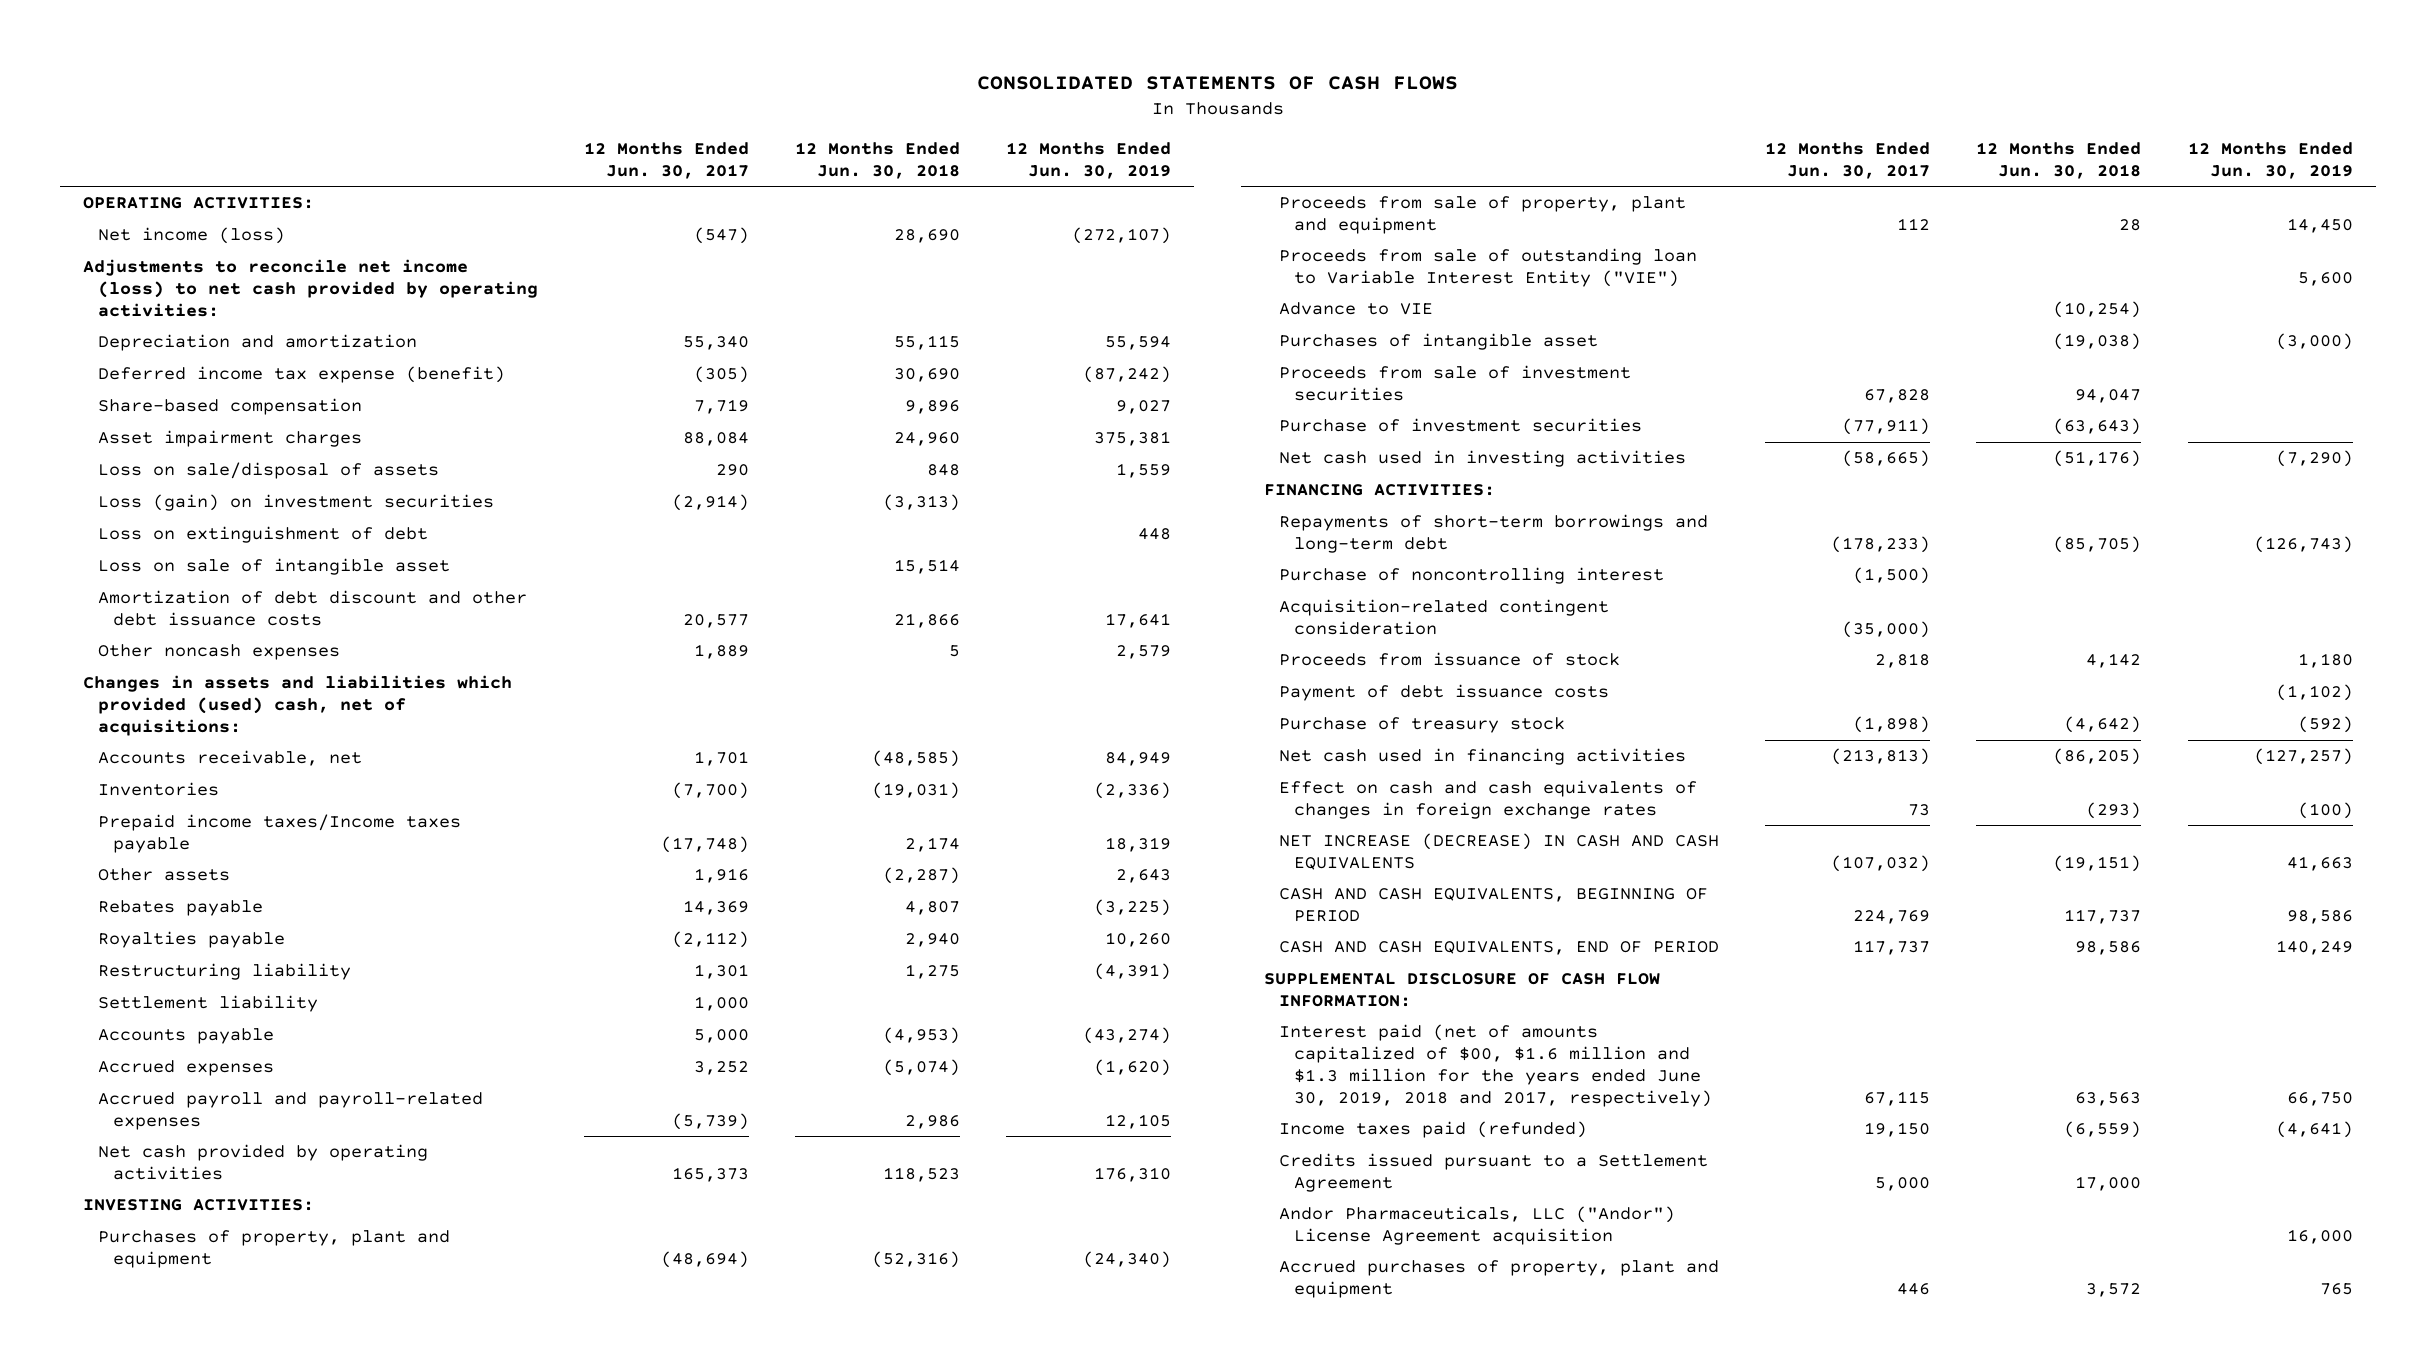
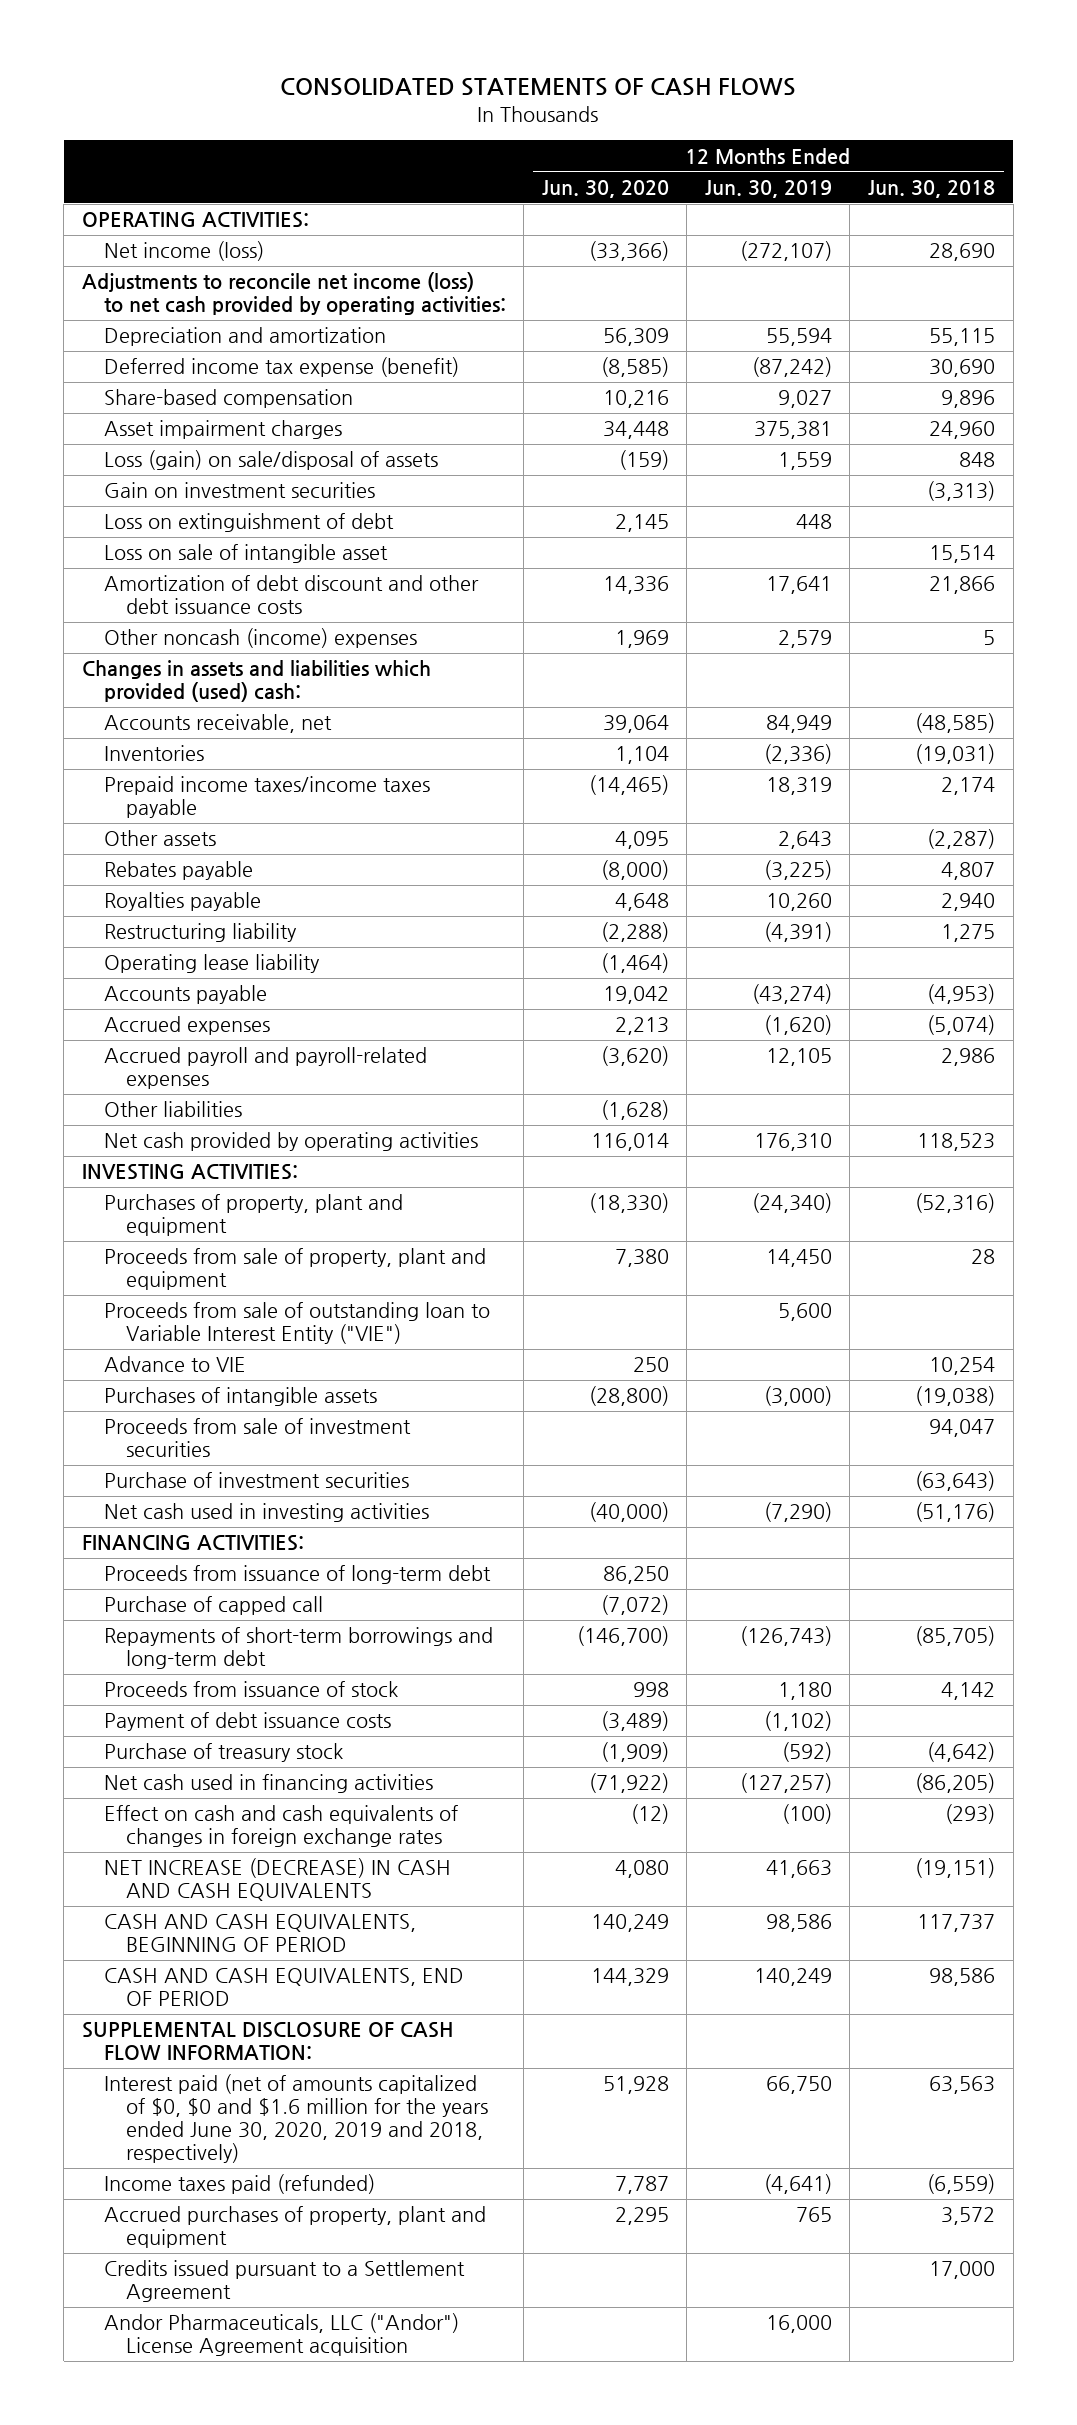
[583,142,749,179] 12 Months Ended Jun. 30, 2017 -> none
none -> [541,179,669,198] Jun. 30, 2020
[97,462,439,480] Loss on sale/disposal of assets -> [103,450,438,471] Loss (gain) on sale/disposal of assets
[97,494,494,512] Loss (gain) on investment securities -> [103,482,375,499] Gain on investment securities
[97,644,340,661] Other noncash expenses -> [103,628,417,649] Other noncash (income) expenses
[82,675,512,736] Changes in assets and liabilities which provided (used) cash, net of acquisitions: -> [81,660,431,703] Changes in assets and liabilities which provided (used) cash:
[97,814,461,854] Prepaid income taxes/Income taxes payable -> [103,776,430,819] Prepaid income taxes/income taxes payable
[97,995,318,1013] Settlement liability -> none
none -> [103,954,320,974] Operating lease liability
none -> [103,1101,242,1118] Other liabilities
[2053,301,2142,319] (10,254) -> [928,1357,995,1376] 10,254
[1279,333,1599,351] Purchases of intangible asset -> [103,1387,377,1407] Purchases of intangible assets
none -> [103,1565,491,1585] Proceeds from issuance of long-term debt
none -> [103,1596,323,1616] Purchase of capped call
[1279,567,1665,585] Purchase of noncontrolling interest -> none
[1279,599,1610,636] Acquisition-related contingent consideration -> none
[1279,1024,1712,1107] Interest paid (net of amounts capitalized of $00, $1.6 million and $1.3 million for the years ended June 30, 2019, 2018 and 2017, respectively) -> [103,2074,489,2164] Interest paid (net of amounts capitalized of $0, $0 and $1.6 million for the years ended June 30, 2020, 2019 and 2018, respectively)
[1279,1260,1720,1299] Accrued purchases of property, plant and equipment -> [103,2206,486,2249] Accrued purchases of property, plant and equipment

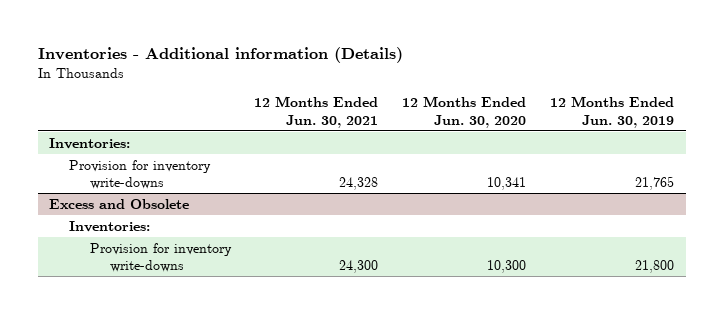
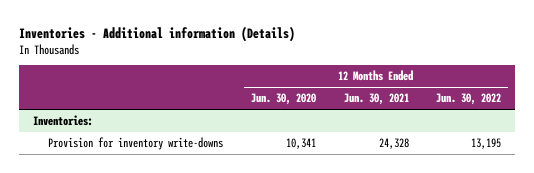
[549,96,674,128] 12 Months Ended Jun. 30, 2019 -> none
none -> [436,93,502,106] Jun. 30, 2022
[49,198,190,209] Excess and Obsolete -> none
[69,220,151,232] Inventories: -> none
[89,242,232,273] Provision for inventory write-downs -> none

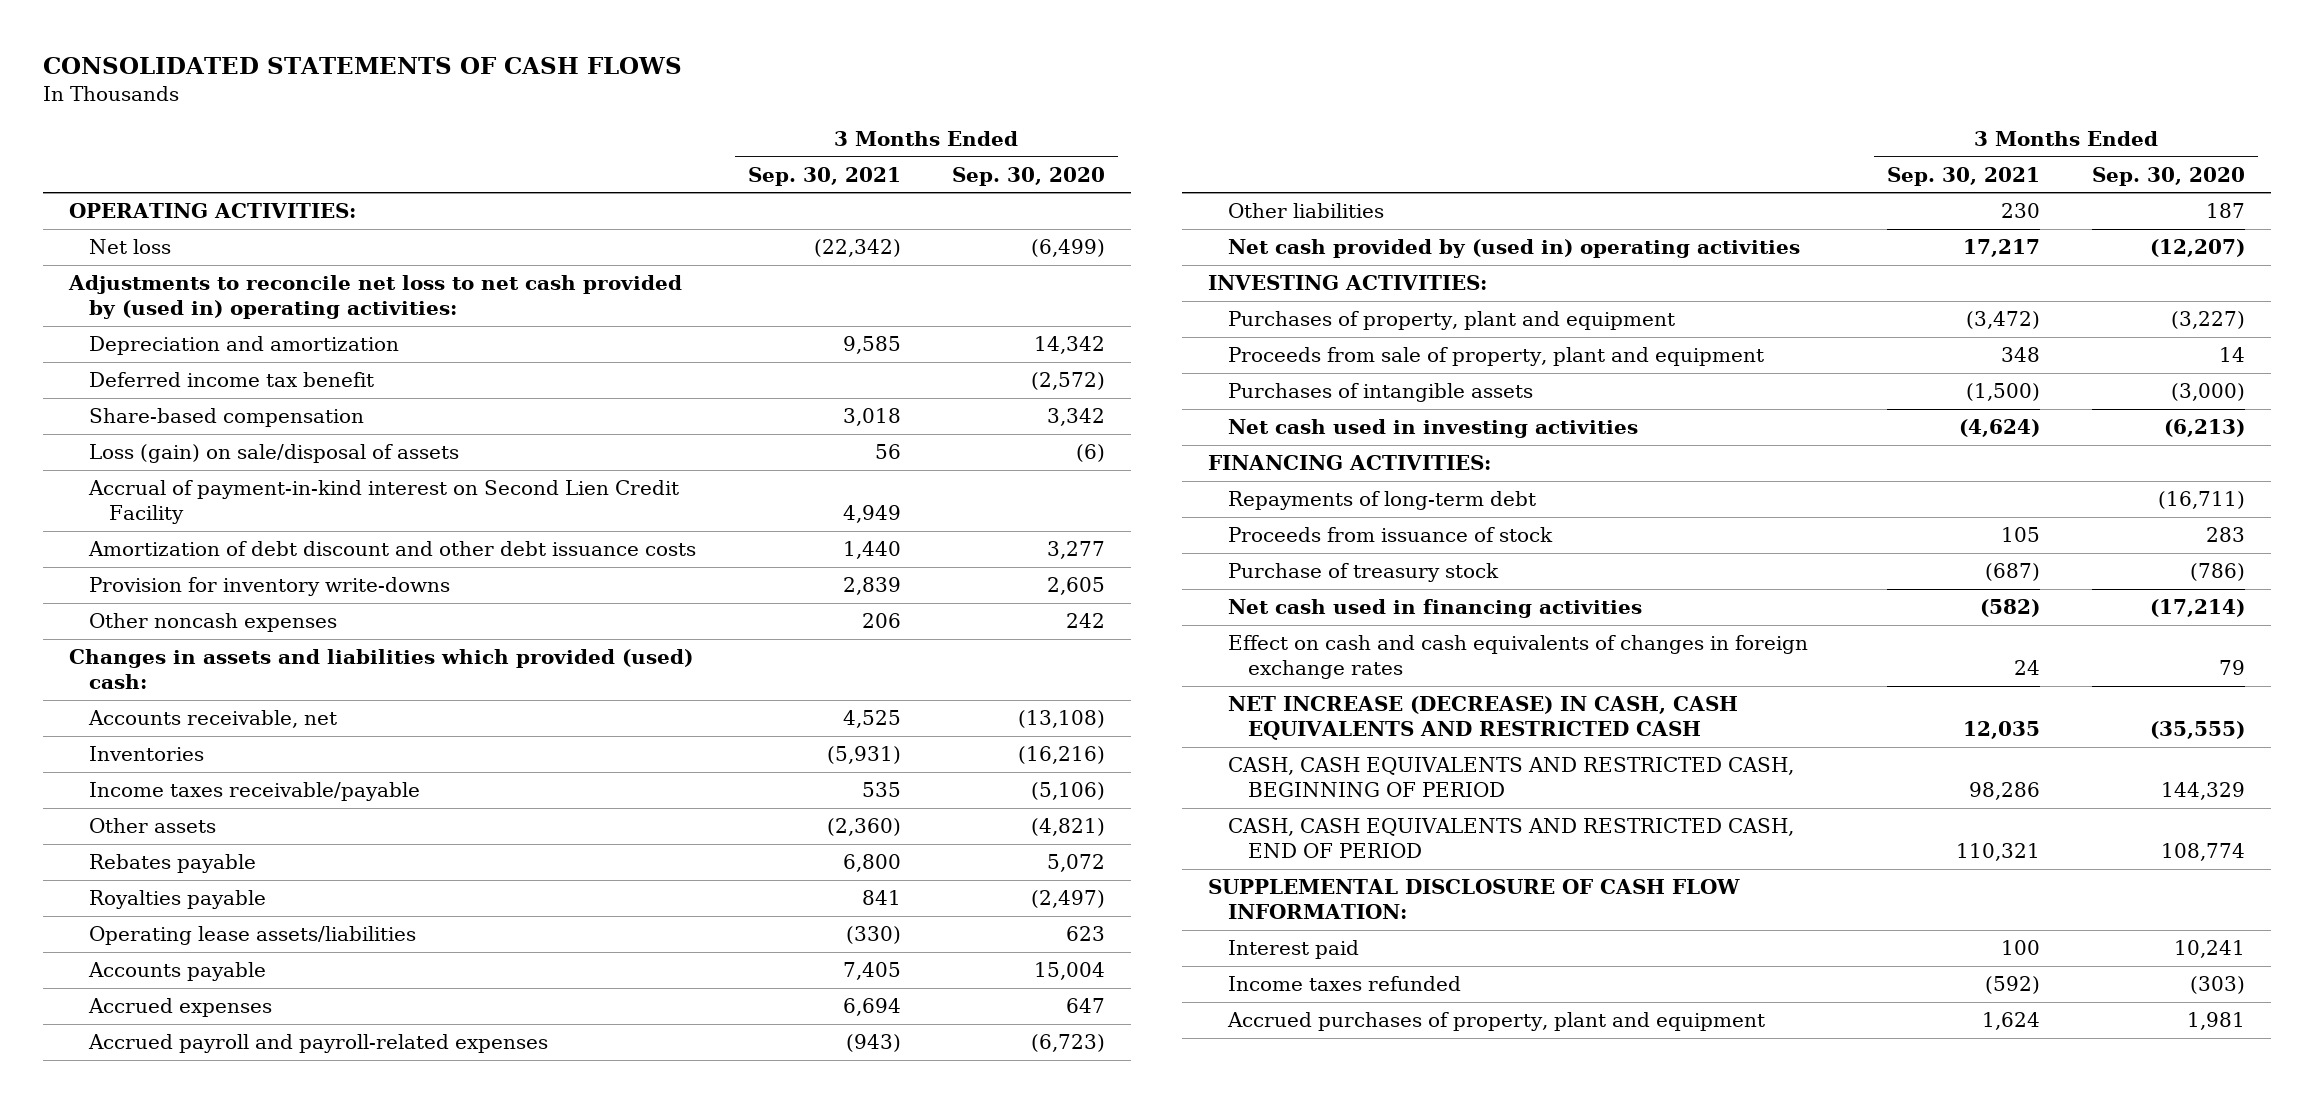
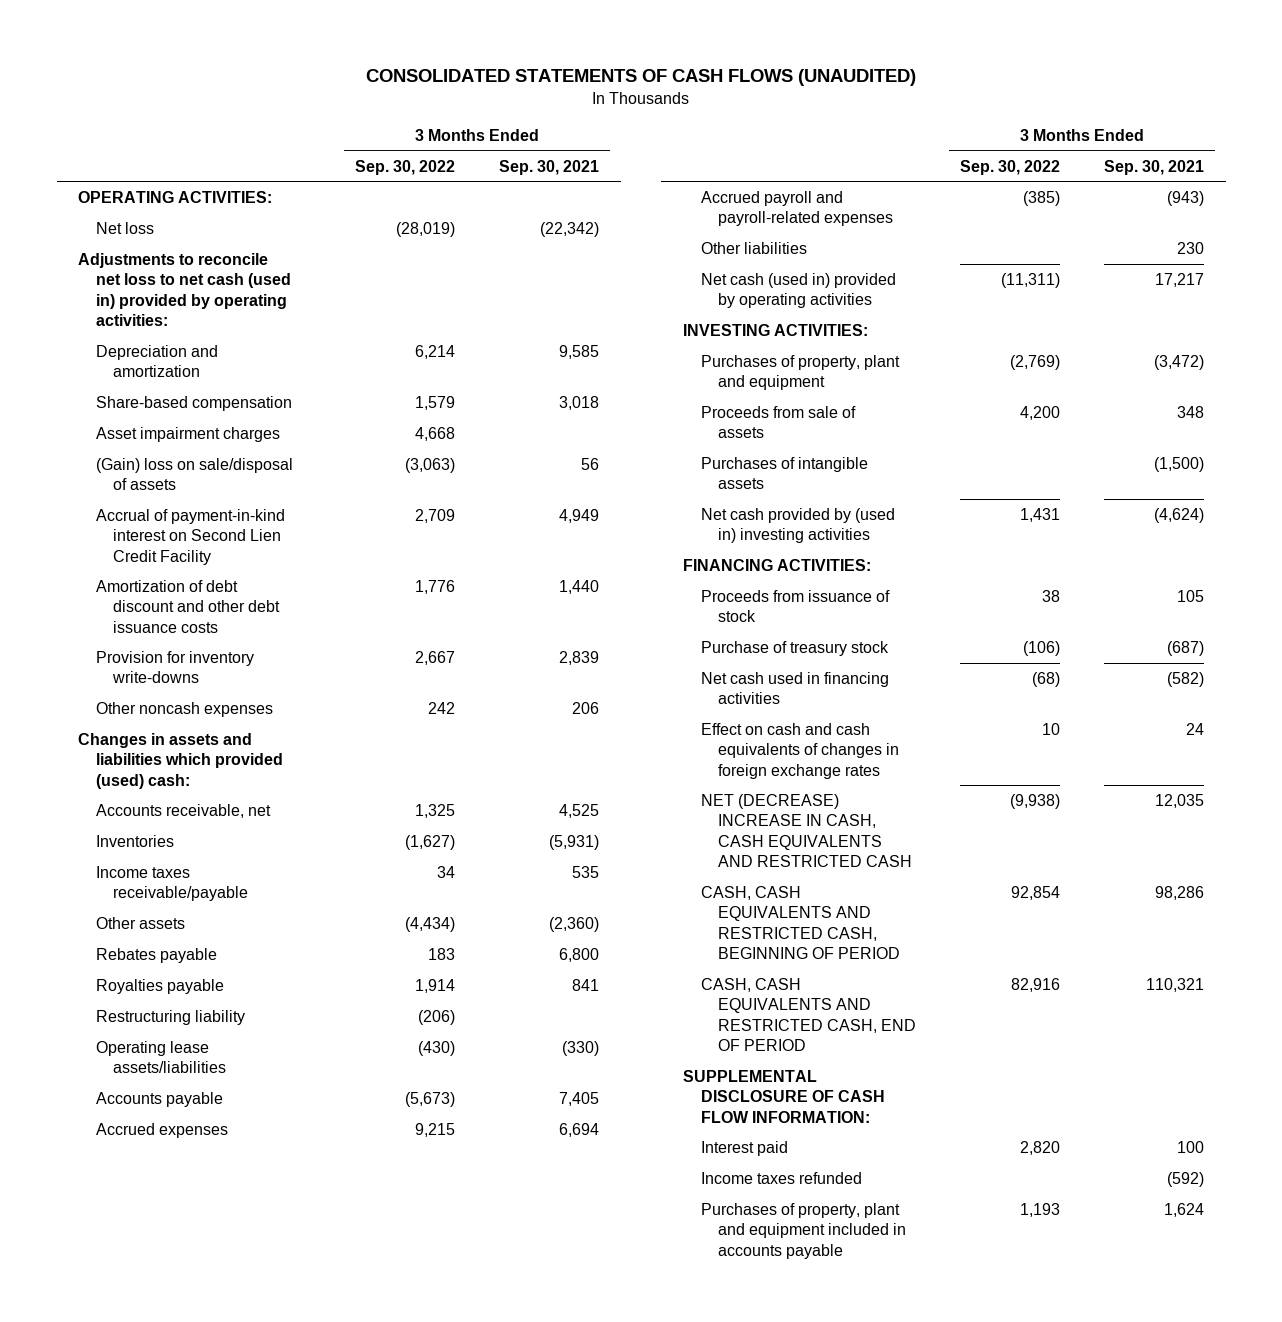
[42,56,682,74] CONSOLIDATED STATEMENTS OF CASH FLOWS -> [366,68,917,86] CONSOLIDATED STATEMENTS OF CASH FLOWS (UNAUDITED)
[952,166,1106,186] Sep. 30, 2020 -> none
none -> [355,159,456,175] Sep. 30, 2022
[67,275,682,320] Adjustments to reconcile net loss to net cash provided by (used in) operating activities: -> [78,252,291,326] Adjustments to reconcile net loss to net cash (used in) provided by operating activities:
[88,372,374,388] Deferred income tax benefit -> none
none -> [95,426,280,442] Asset impairment charges
[88,444,459,464] Loss (gain) on sale/disposal of assets -> [95,457,293,491] (Gain) loss on sale/disposal of assets
none -> [95,1009,245,1025] Restructuring liability
[1227,239,1800,259] Net cash provided by (used in) operating activities -> [700,272,896,309] Net cash (used in) provided by operating activities
[1227,347,1764,367] Proceeds from sale of property, plant and equipment -> [700,405,856,439] Proceeds from sale of assets
[1227,419,1638,439] Net cash used in investing activities -> [700,507,895,544] Net cash provided by (used in) investing activities
[1227,491,1536,511] Repayments of long-term debt -> none
[1227,696,1738,741] NET INCREASE (DECREASE) IN CASH, CASH EQUIVALENTS AND RESTRICTED CASH -> [700,793,913,867] NET (DECREASE) INCREASE IN CASH, CASH EQUIVALENTS AND RESTRICTED CASH
[1226,1012,1765,1032] Accrued purchases of property, plant and equipment -> [700,1202,907,1259] Purchases of property, plant and equipment included in accounts payable

